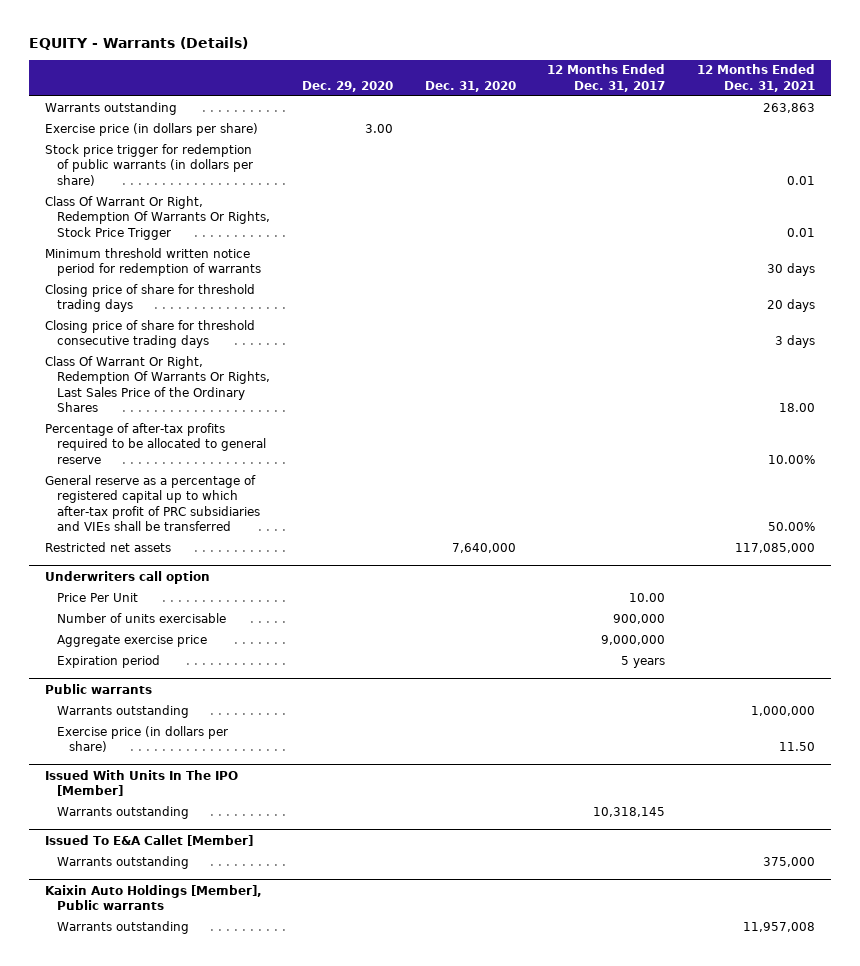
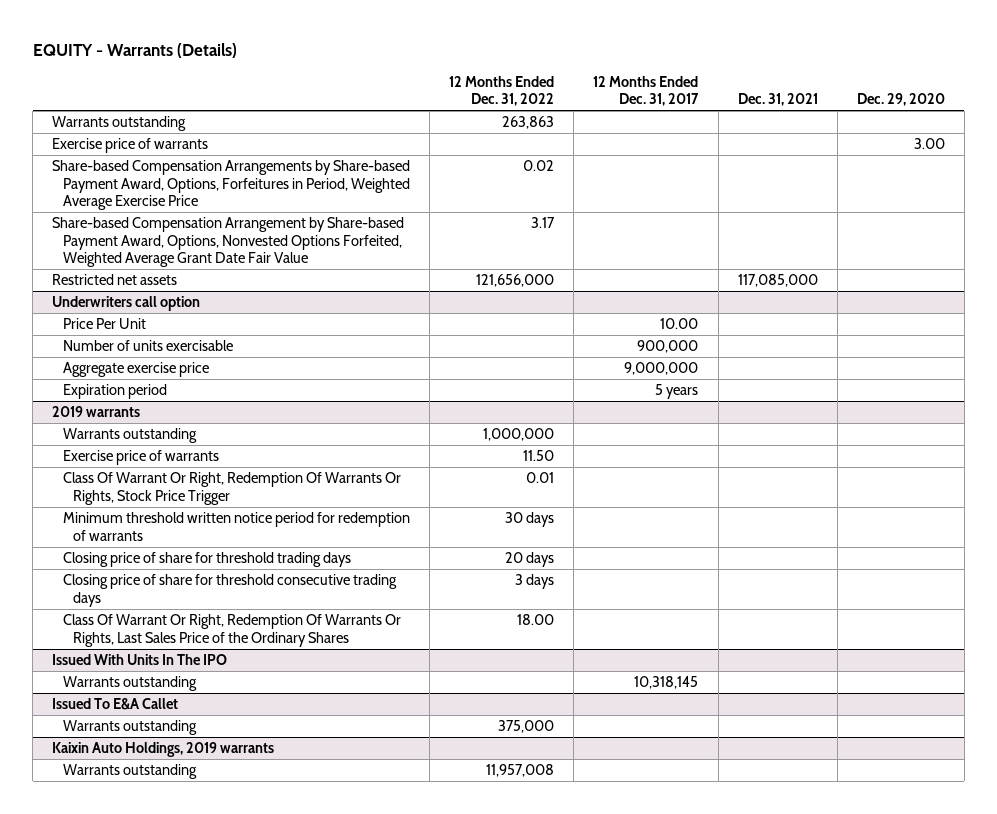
[424,80,516,92] Dec. 31, 2020 -> none
[697,64,816,92] 12 Months Ended Dec. 31, 2021 -> none
none -> [449,75,555,107] 12 Months Ended Dec. 31, 2022
none -> [737,93,818,107] Dec. 31, 2021
[44,143,253,186] Stock price trigger for redemption of public warrants (in dollars per share) -> none
[44,195,270,240] Class Of Warrant Or Right, Redemption Of Warrants Or Rights, Stock Price Trigger -> none
[44,247,261,277] Minimum threshold written notice period for redemption of warrants -> none
[44,283,255,313] Closing price of share for threshold trading days -> none
[44,319,255,349] Closing price of share for threshold consecutive trading days -> none
[44,355,270,412] Class Of Warrant Or Right, Redemption Of Warrants Or Rights, Last Sales Price of the Ordinary Shares -> none
[44,422,266,464] Percentage of after-tax profits required to be allocated to general reserve -> none
[44,474,260,531] General reserve as a percentage of registered capital up to which after-tax profit of PRC subsidiaries and VIEs shall be transferred -> none
[44,122,258,136] Exercise price (in dollars per share) -> [52,138,209,154] Exercise price of warrants
none -> [52,160,411,210] Share-based Compensation Arrangements by Share-based Payment Award, Options, Forfeitures in Period, Weighted Average Exercise Price
none -> [52,217,405,267] Share-based Compensation Arrangement by Share-based Payment Award, Options, Nonvested Options Forfeited, Weighted Average Grant Date Fair Value
[44,683,152,694] Public warrants -> none
[56,704,189,718] Warrants outstanding -> none
[56,725,228,753] Exercise price (in dollars per share) -> none
none -> [52,406,141,418] 2019 warrants
none -> [62,428,197,444] Warrants outstanding
none -> [62,450,219,466] Exercise price of warrants
none -> [62,472,401,505] Class Of Warrant Or Right, Redemption Of Warrants Or Rights, Stock Price Trigger
none -> [62,512,410,541] Minimum threshold written notice period for redemption of warrants
none -> [62,552,351,568] Closing price of share for threshold trading days
none -> [62,574,397,607] Closing price of share for threshold consecutive trading days
none -> [62,614,401,647] Class Of Warrant Or Right, Redemption Of Warrants Or Rights, Last Sales Price of the Ordinary Shares
[44,769,238,796] Issued With Units In The IPO [Member] -> [52,654,228,666] Issued With Units In The IPO
[44,834,253,846] Issued To E&A Callet [Member] -> [52,698,179,711] Issued To E&A Callet
[44,884,262,910] Kaixin Auto Holdings [Member], Public warrants -> [52,742,275,758] Kaixin Auto Holdings, 2019 warrants

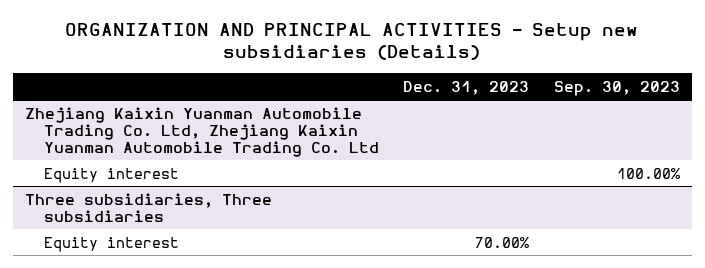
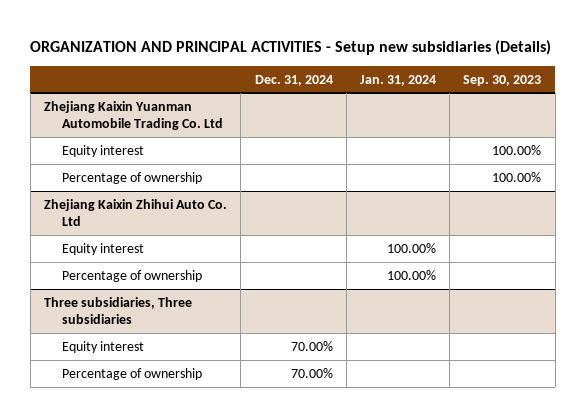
[403,80,530,95] Dec. 31, 2023 -> none
none -> [254,74,333,86] Dec. 31, 2024
none -> [359,74,436,86] Jan. 31, 2024
[25,106,379,157] Zhejiang Kaixin Yuanman Automobile Trading Co. Ltd, Zhejiang Kaixin Yuanman Automobile Trading Co. Ltd -> [44,100,223,131] Zhejiang Kaixin Yuanman Automobile Trading Co. Ltd
none -> [61,171,202,184] Percentage of ownership
none -> [44,198,228,227] Zhejiang Kaixin Zhihui Auto Co. Ltd
none -> [61,242,144,255] Equity interest
none -> [61,269,202,282] Percentage of ownership
none -> [61,367,202,380] Percentage of ownership

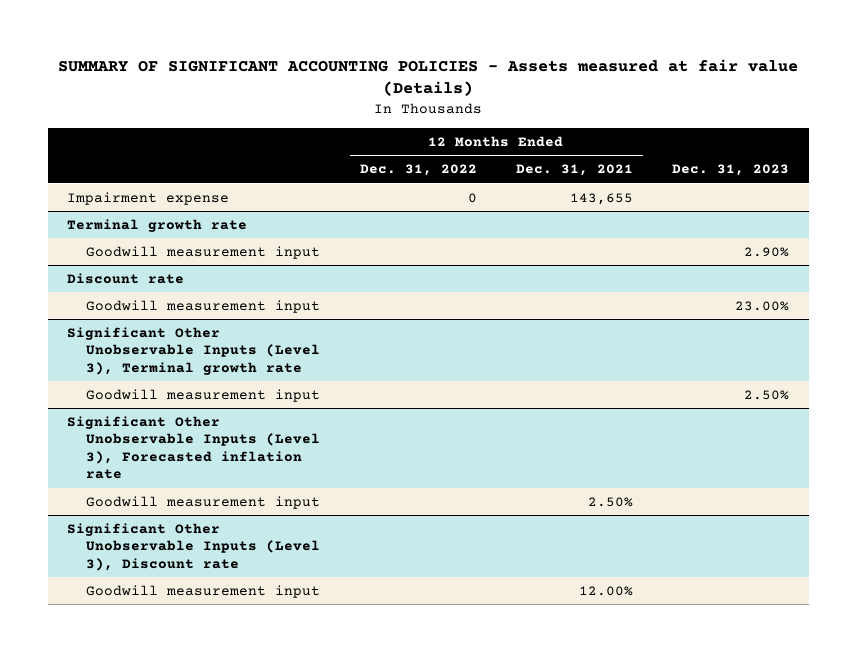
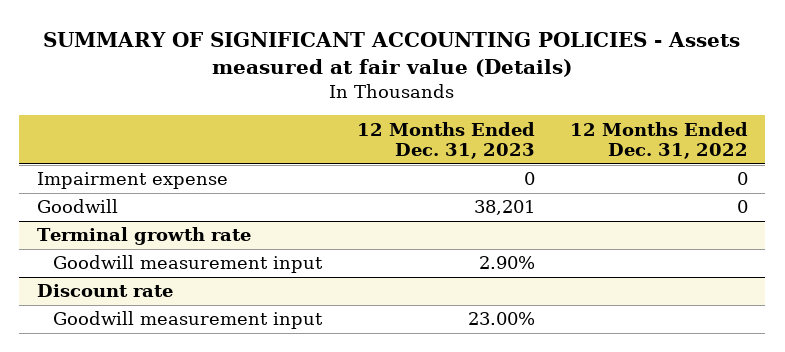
[515,164,633,177] Dec. 31, 2021 -> none
[672,164,790,177] Dec. 31, 2023 -> none
none -> [357,121,536,160] 12 Months Ended Dec. 31, 2023
none -> [36,199,118,214] Goodwill
[67,326,321,375] Significant Other Unobservable Inputs (Level 3), Terminal growth rate -> none
[86,388,321,402] Goodwill measurement input -> none
[67,415,321,480] Significant Other Unobservable Inputs (Level 3), Forecasted inflation rate -> none
[86,495,321,509] Goodwill measurement input -> none
[67,522,321,571] Significant Other Unobservable Inputs (Level 3), Discount rate -> none
[86,584,321,598] Goodwill measurement input -> none

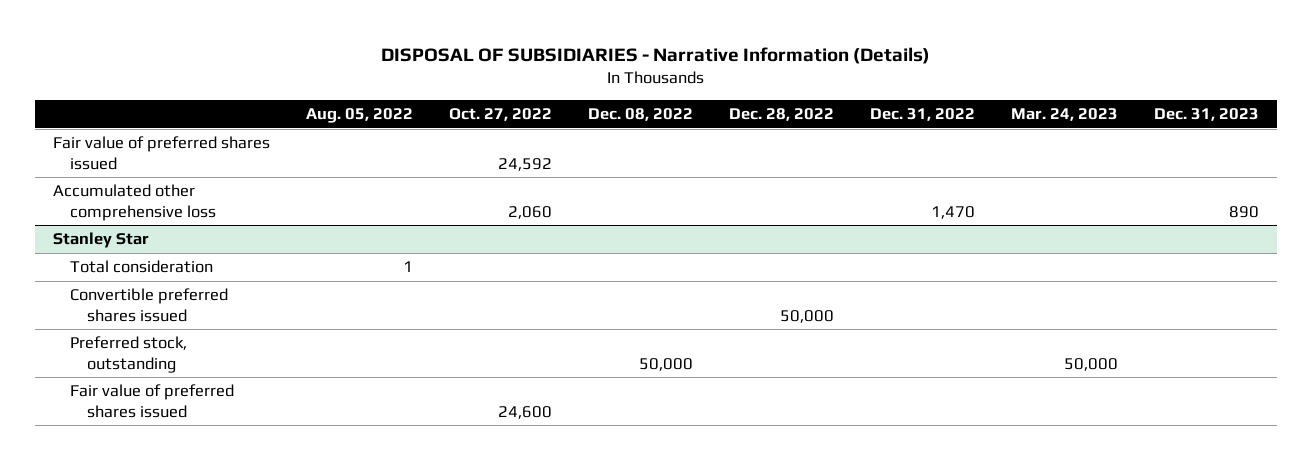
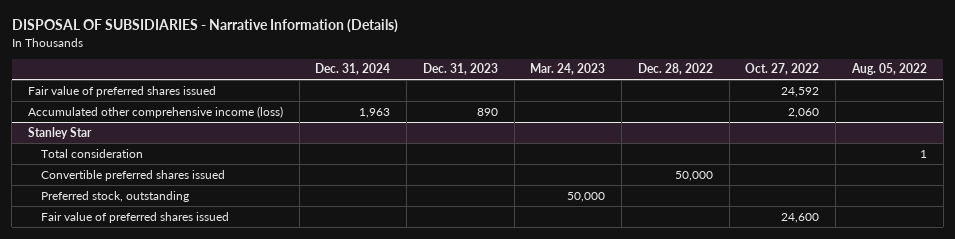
[587,108,693,122] Dec. 08, 2022 -> none
[869,108,975,122] Dec. 31, 2022 -> none
none -> [315,63,391,76] Dec. 31, 2024
[52,184,216,221] Accumulated other comprehensive loss -> [27,105,283,118] Accumulated other comprehensive income (loss)

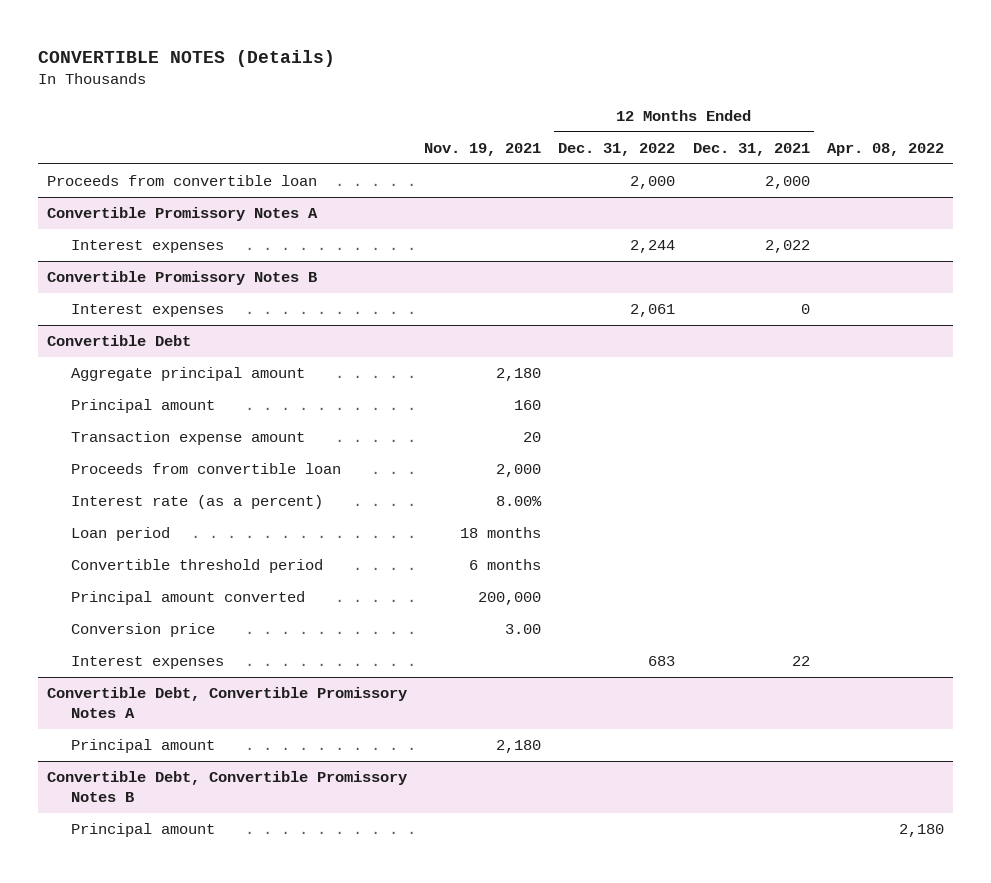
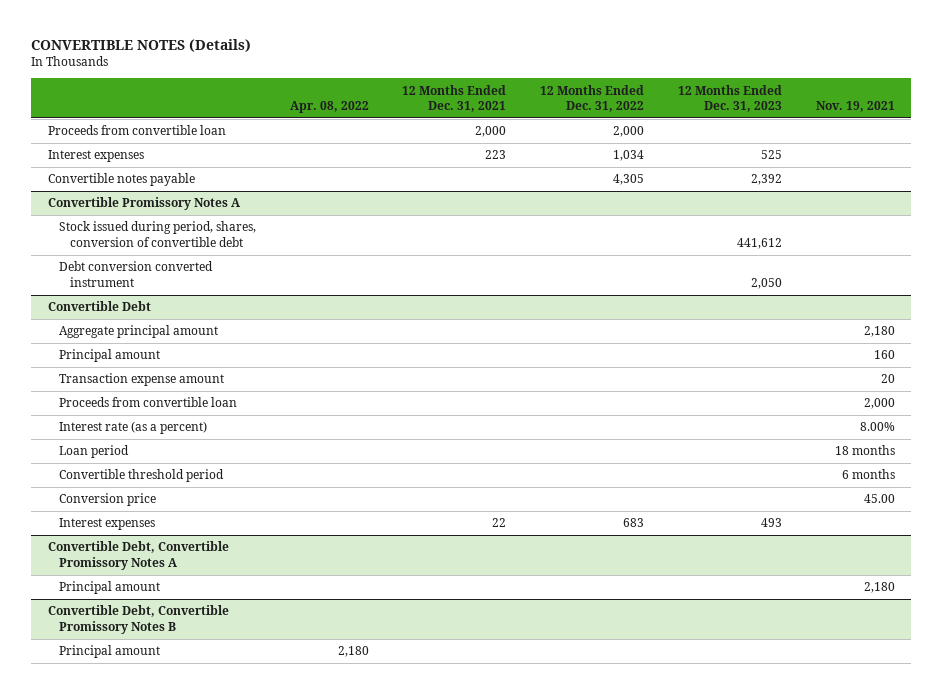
none -> [677,84,782,113] 12 Months Ended Dec. 31, 2023
none -> [47,150,144,163] Interest expenses
none -> [47,173,195,187] Convertible notes payable
[70,240,224,254] Interest expenses -> none
[46,271,317,286] Convertible Promissory Notes B -> none
[70,304,224,318] Interest expenses -> none
none -> [58,221,256,248] Stock issued during period, shares, conversion of convertible debt
none -> [58,261,213,288] Debt conversion converted instrument
[70,591,305,606] Principal amount converted -> none
[505,624,542,635] 3.00 -> [863,494,895,504] 45.00

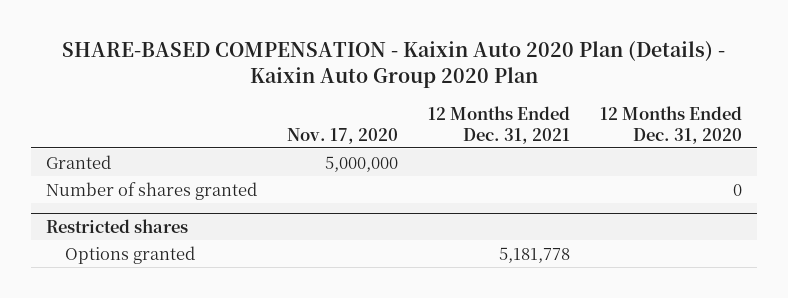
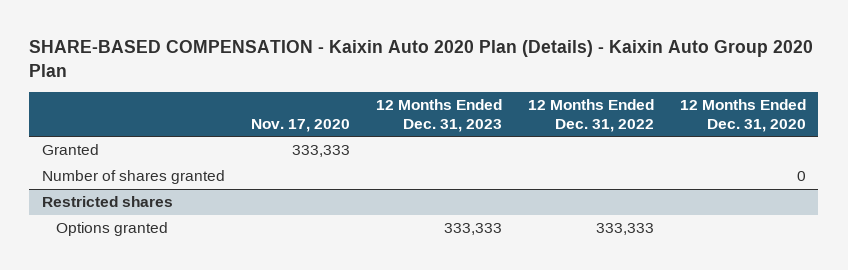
[427,105,570,144] 12 Months Ended Dec. 31, 2021 -> none
none -> [375,99,502,132] 12 Months Ended Dec. 31, 2023
none -> [527,99,654,132] 12 Months Ended Dec. 31, 2022
[325,155,399,172] 5,000,000 -> [291,145,350,158] 333,333

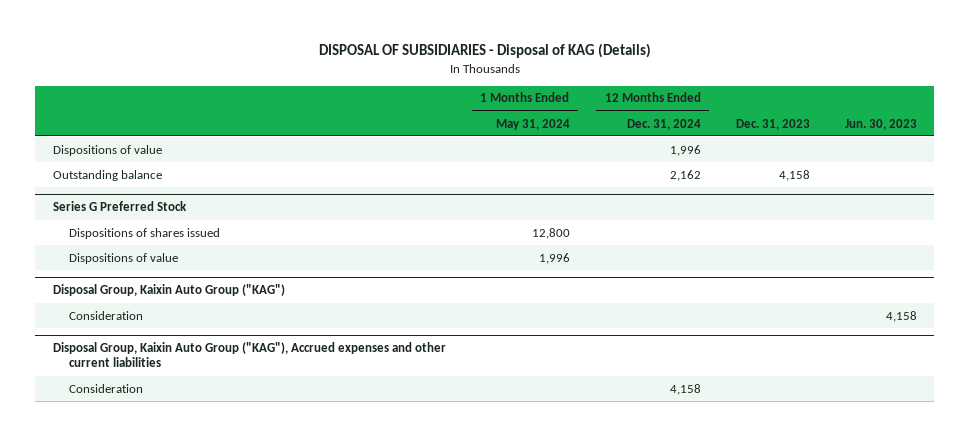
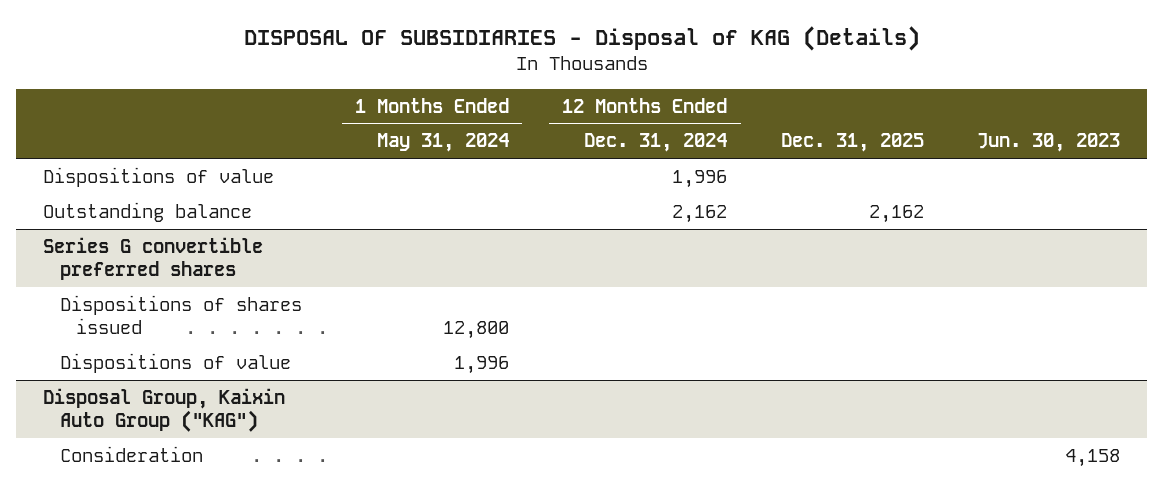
[735,118,810,130] Dec. 31, 2023 -> none
none -> [780,133,924,153] Dec. 31, 2025
[52,201,187,212] Series G Preferred Stock -> [42,236,263,281] Series G convertible preferred shares
[52,342,446,368] Disposal Group, Kaixin Auto Group ("KAG"), Accrued expenses and other current liabilities -> none
[68,383,143,393] Consideration -> none

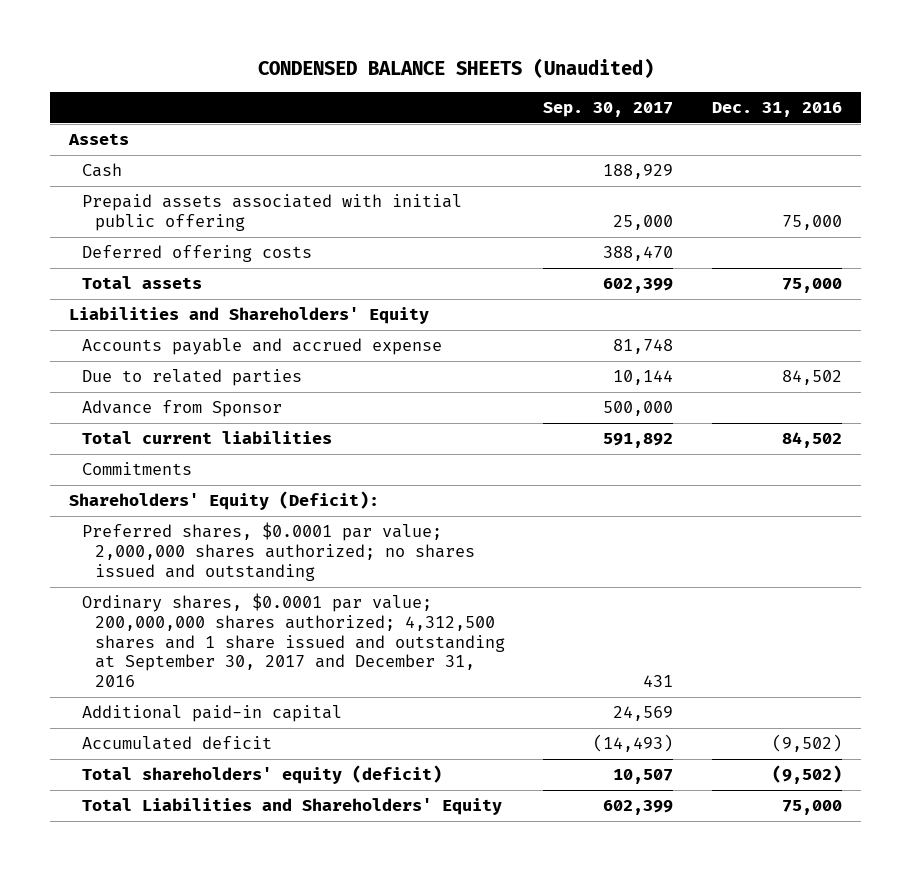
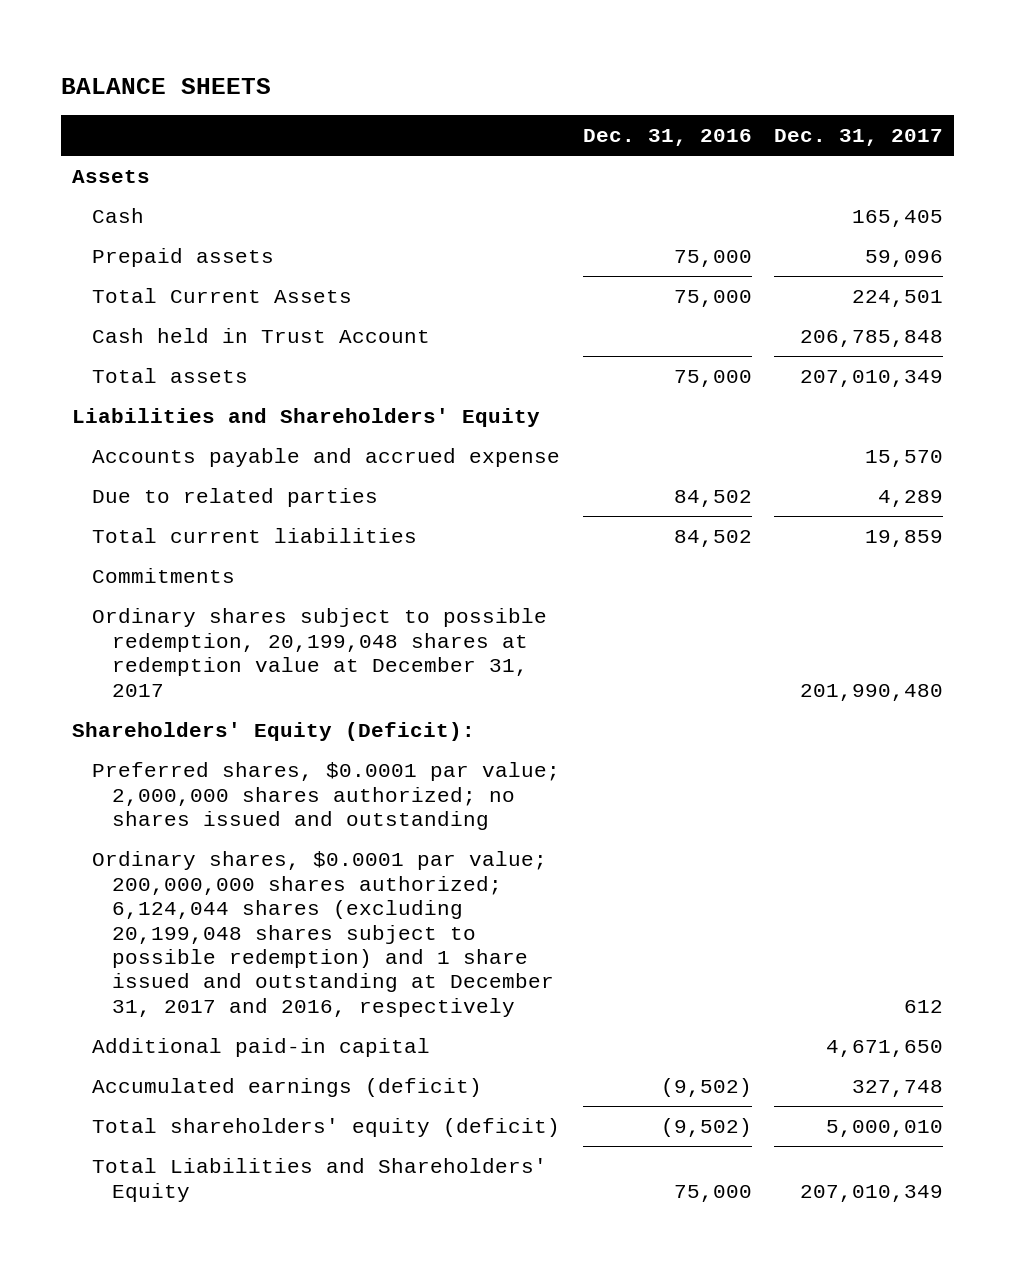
[257,58,654,79] CONDENSED BALANCE SHEETS (Unaudited) -> [60,77,271,94] BALANCE SHEETS
[543,101,674,117] Sep. 30, 2017 -> none
none -> [774,128,944,146] Dec. 31, 2017
[82,245,313,263] Deferred offering costs -> none
[82,194,463,231] Prepaid assets associated with initial public offering -> [92,248,275,268] Prepaid assets
none -> [92,288,353,304] Total Current Assets
none -> [92,328,431,344] Cash held in Trust Account
[82,400,283,418] Advance from Sponsor -> none
none -> [92,608,548,697] Ordinary shares subject to possible redemption, 20,199,048 shares at redemption value at December 31, 2017
[82,593,506,688] Ordinary shares, $0.0001 par value; 200,000,000 shares authorized; 4,312,500 shares and 1 share issued and outstanding at September 30, 2017 and December 31, 2016 -> [92,851,555,1017] Ordinary shares, $0.0001 par value; 200,000,000 shares authorized; 6,124,044 shares (excluding 20,199,048 shares subject to possible redemption) and 1 share issued and outstanding at December 31, 2017 and 2016, respectively
[82,736,273,751] Accumulated deficit -> [92,1078,483,1098] Accumulated earnings (deficit)

